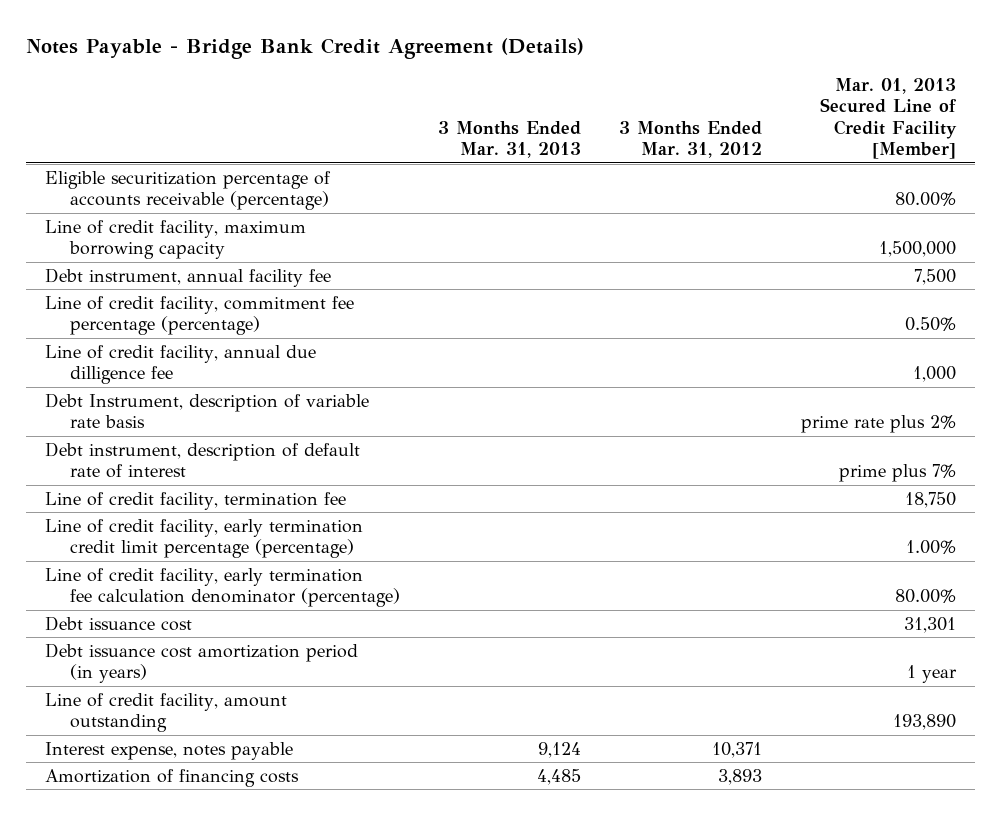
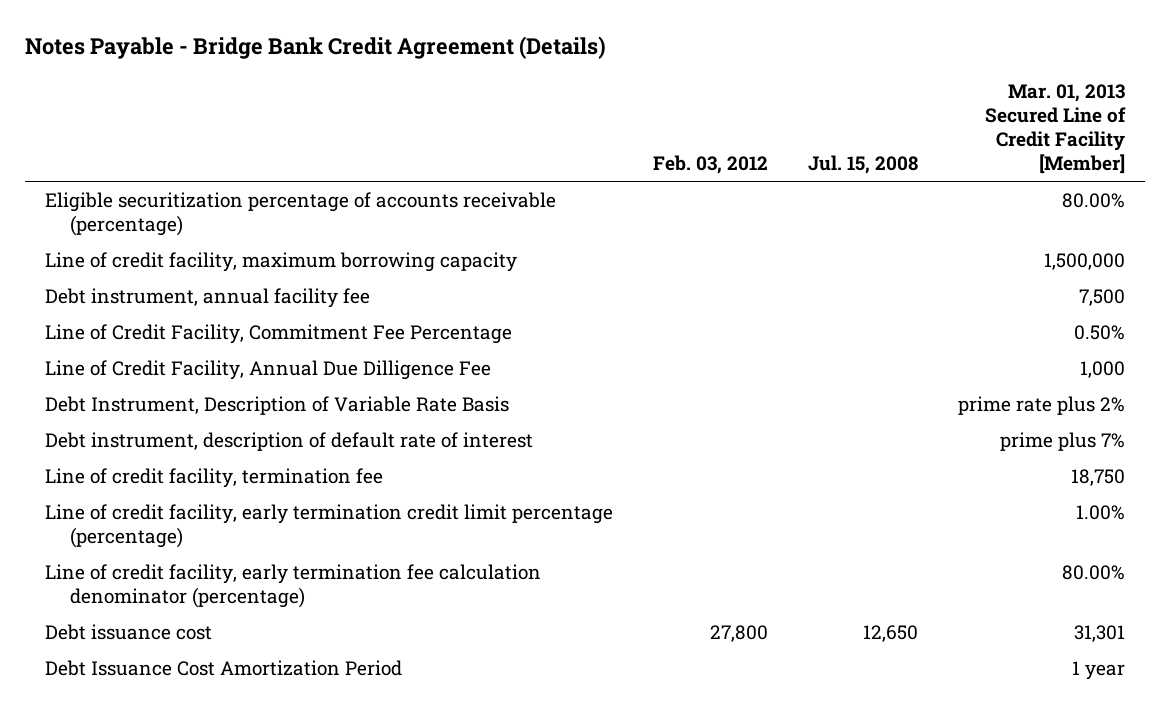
[437,120,581,159] 3 Months Ended Mar. 31, 2013 -> none
[619,120,763,159] 3 Months Ended Mar. 31, 2012 -> none
none -> [652,155,768,175] Feb. 03, 2012
none -> [807,155,918,175] Jul. 15, 2008
[44,295,354,336] Line of credit facility, commitment fee percentage (percentage) -> [44,323,512,344] Line of Credit Facility, Commitment Fee Percentage
[44,344,316,385] Line of credit facility, annual due dilligence fee -> [44,359,491,380] Line of Credit Facility, Annual Due Dilligence Fee
[44,392,369,429] Debt Instrument, description of variable rate basis -> [44,395,509,415] Debt Instrument, Description of Variable Rate Basis
[44,692,287,733] Line of credit facility, amount outstanding -> none
[44,741,293,760] Interest expense, notes payable -> none
[44,768,299,787] Amortization of financing costs -> none
[44,642,358,684] Debt issuance cost amortization period (in years) -> [44,659,402,676] Debt Issuance Cost Amortization Period

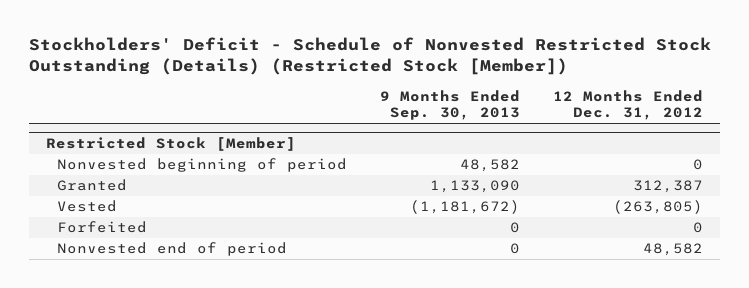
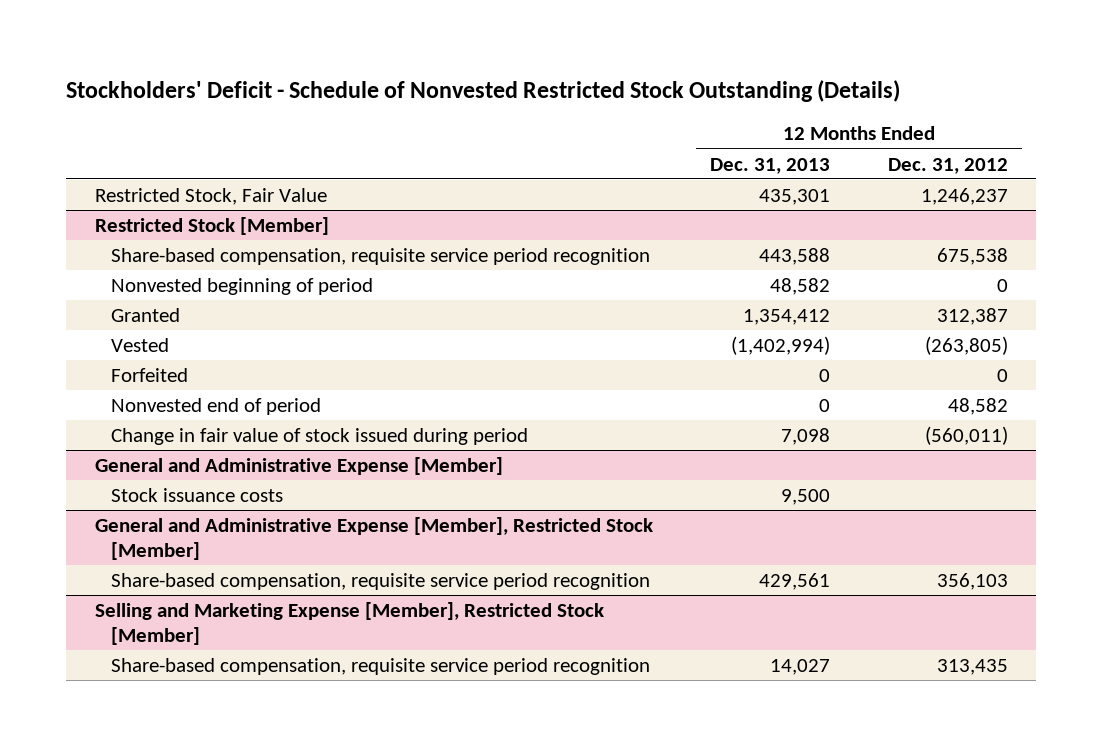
[29,37,712,76] Stockholders' Deficit - Schedule of Nonvested Restricted Stock Outstanding (Details) (Restricted Stock [Member]) -> [66,80,901,103] Stockholders' Deficit - Schedule of Nonvested Restricted Stock Outstanding (Details)
[380,89,521,121] 9 Months Ended Sep. 30, 2013 -> none
none -> [710,157,831,174] Dec. 31, 2013
none -> [95,187,328,205] Restricted Stock, Fair Value
none -> [110,247,650,265] Share-based compensation, requisite service period recognition
none -> [110,427,528,445] Change in fair value of stock issued during period
none -> [95,456,504,475] General and Administrative Expense [Member]
none -> [110,487,283,502] Stock issuance costs
none -> [95,516,654,560] General and Administrative Expense [Member], Restricted Stock [Member]
none -> [110,572,650,590] Share-based compensation, requisite service period recognition
none -> [95,601,605,645] Selling and Marketing Expense [Member], Restricted Stock [Member]
none -> [110,657,650,675] Share-based compensation, requisite service period recognition

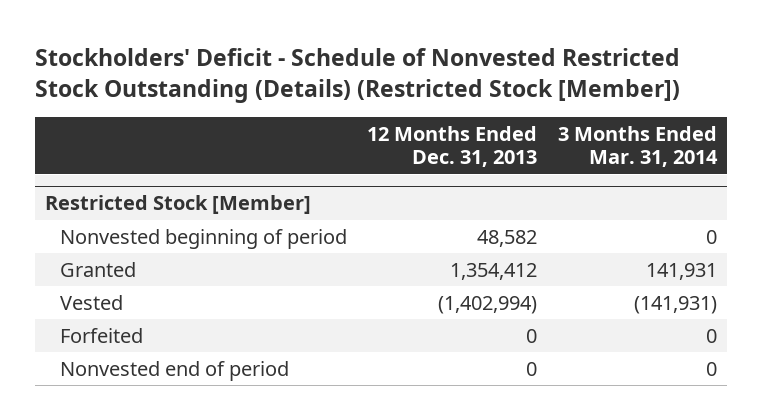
[66,80,901,103] Stockholders' Deficit - Schedule of Nonvested Restricted Stock Outstanding (Details) -> [34,48,680,104] Stockholders' Deficit - Schedule of Nonvested Restricted Stock Outstanding (Details) (Restricted Stock [Member])
[887,157,1008,174] Dec. 31, 2012 -> none
none -> [557,126,718,168] 3 Months Ended Mar. 31, 2014
[95,187,328,205] Restricted Stock, Fair Value -> none
[110,247,650,265] Share-based compensation, requisite service period recognition -> none
[110,427,528,445] Change in fair value of stock issued during period -> none
[95,456,504,475] General and Administrative Expense [Member] -> none
[110,487,283,502] Stock issuance costs -> none
[95,516,654,560] General and Administrative Expense [Member], Restricted Stock [Member] -> none
[110,572,650,590] Share-based compensation, requisite service period recognition -> none
[95,601,605,645] Selling and Marketing Expense [Member], Restricted Stock [Member] -> none
[110,657,650,675] Share-based compensation, requisite service period recognition -> none

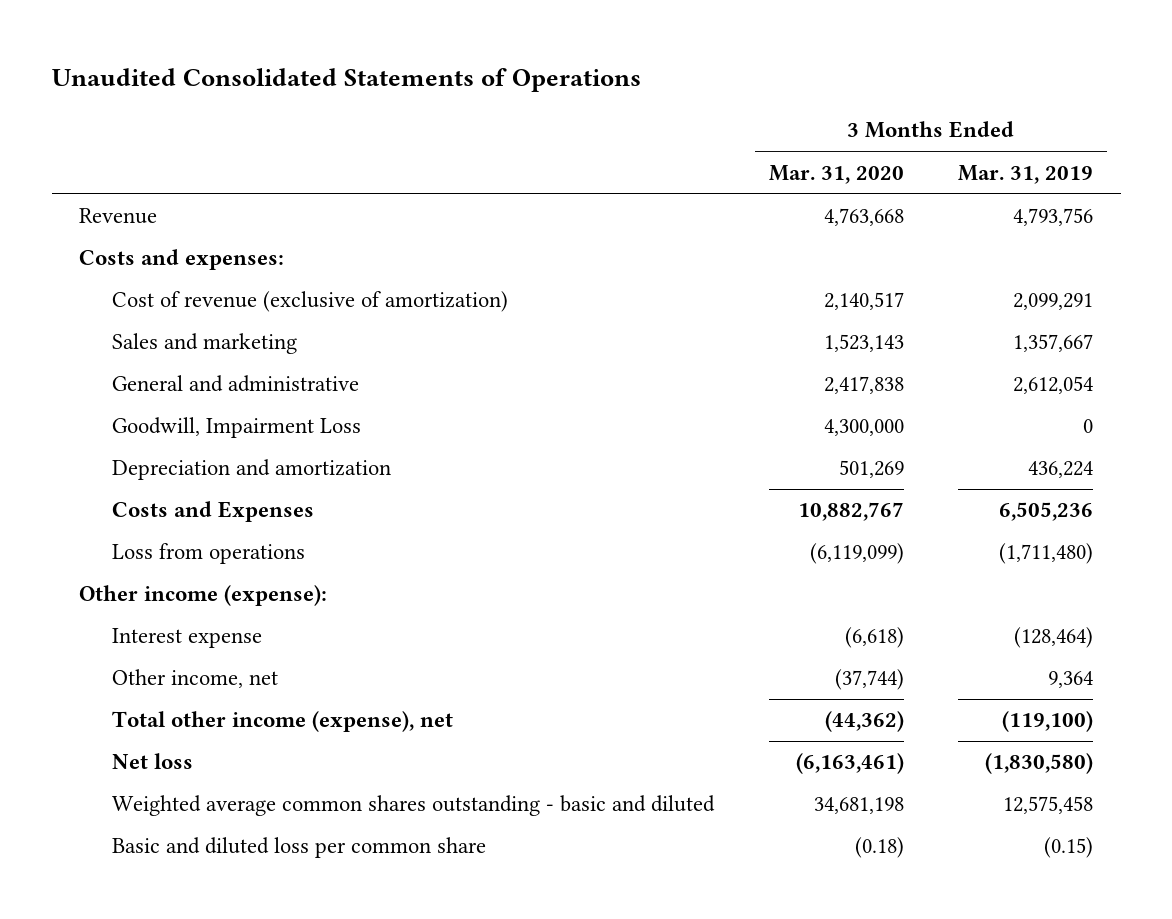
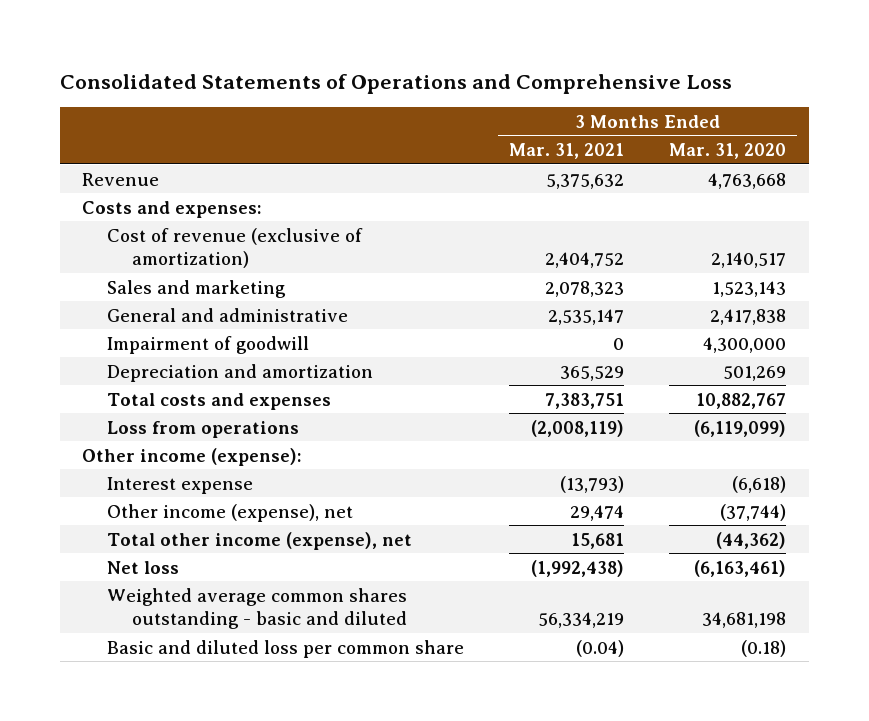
[51,68,641,93] Unaudited Consolidated Statements of Operations -> [59,73,732,94] Consolidated Statements of Operations and Comprehensive Loss
[958,164,1094,184] Mar. 31, 2019 -> none
none -> [509,143,625,160] Mar. 31, 2021
[112,417,362,439] Goodwill, Impairment Loss -> [107,335,310,354] Impairment of goodwill
[112,501,315,523] Costs and Expenses -> [107,392,332,410] Total costs and expenses
[112,669,279,689] Other income, net -> [107,503,354,522] Other income (expense), net

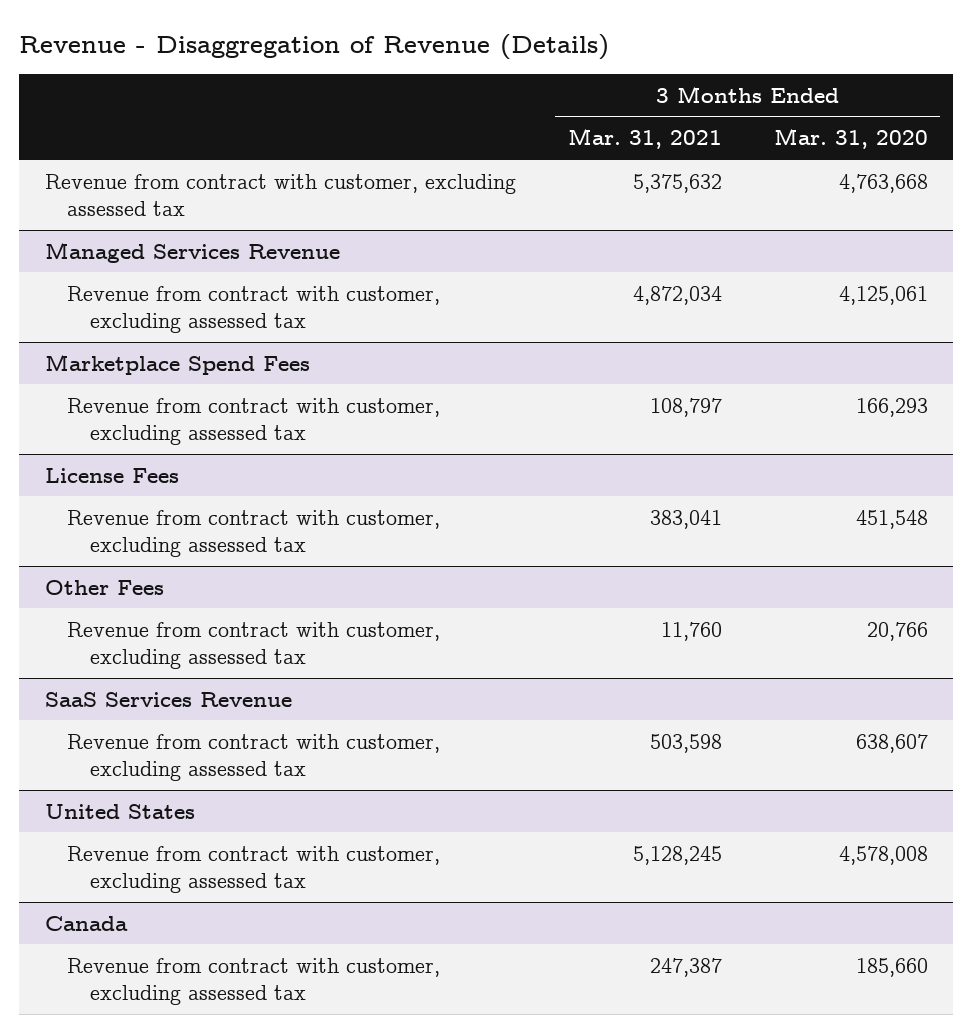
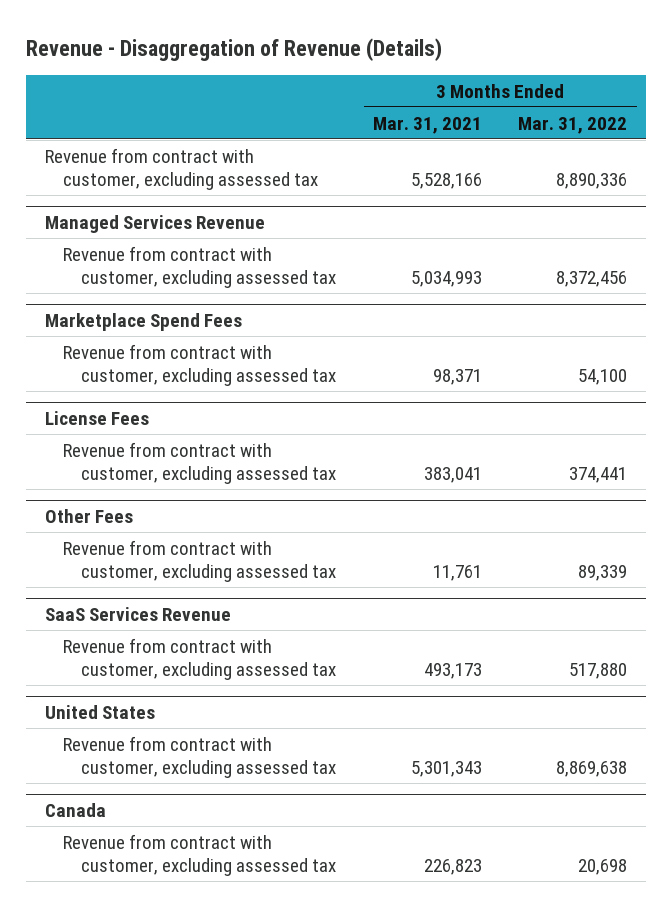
[773,128,928,150] Mar. 31, 2020 -> none
none -> [518,116,628,134] Mar. 31, 2022
[632,173,722,193] 5,375,632 -> [410,172,482,189] 5,528,166
[632,285,722,305] 4,872,034 -> [410,270,482,287] 5,034,993
[649,397,722,417] 108,797 -> [432,368,482,385] 98,371
[660,621,722,641] 11,760 -> [432,564,482,581] 11,761
[649,733,722,753] 503,598 -> [423,662,482,679] 493,173
[632,845,722,865] 5,128,245 -> [410,760,482,777] 5,301,343
[649,957,722,977] 247,387 -> [423,858,482,875] 226,823

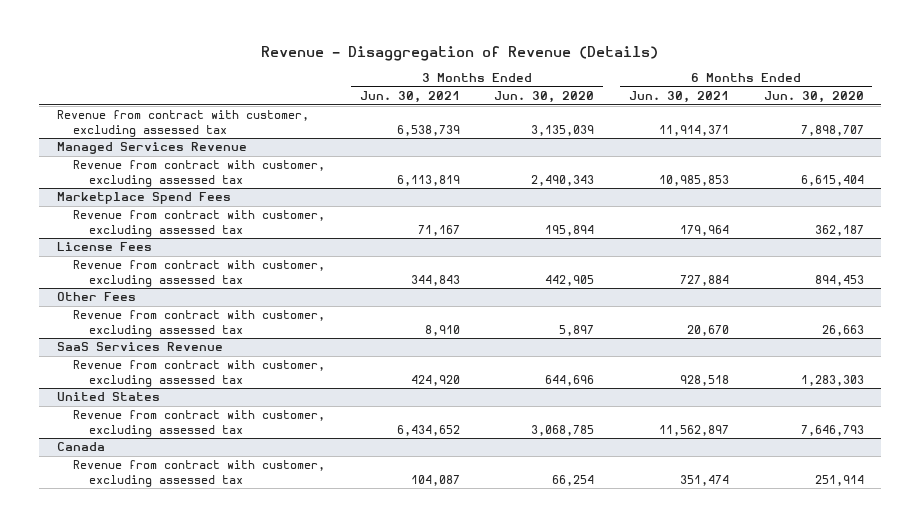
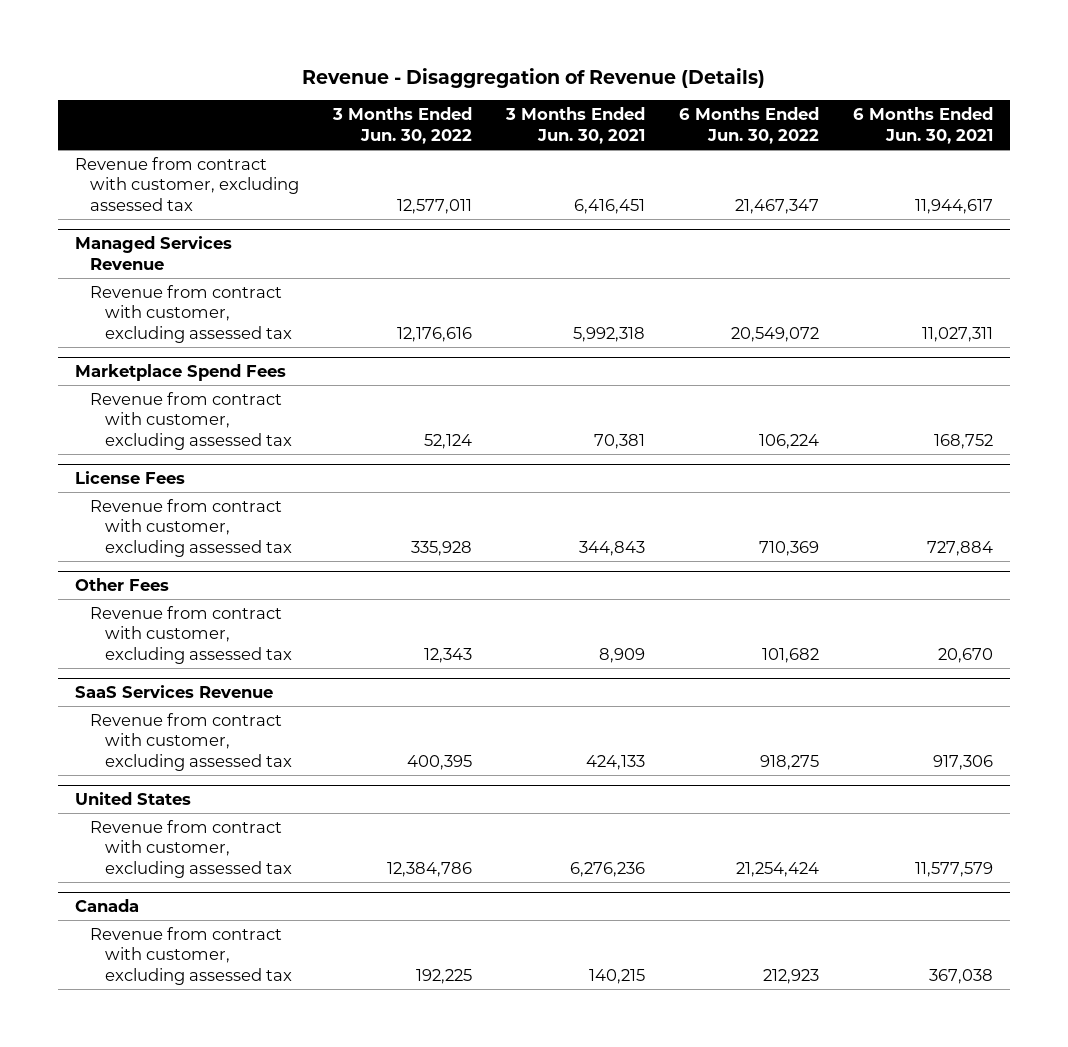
[494,91,595,104] Jun. 30, 2020 -> none
[763,91,864,104] Jun. 30, 2020 -> none
none -> [332,107,473,144] 3 Months Ended Jun. 30, 2022
none -> [678,107,819,144] 6 Months Ended Jun. 30, 2022
[396,124,460,136] 6,538,739 -> [573,199,645,215] 6,416,451
[659,124,730,136] 11,914,371 -> [914,199,993,215] 11,944,617
[396,174,460,186] 6,113,819 -> [572,327,645,343] 5,992,318
[659,174,730,186] 10,985,853 -> [921,327,993,343] 11,027,311
[417,224,460,236] 71,167 -> [593,434,645,450] 70,381
[680,224,730,236] 179,964 -> [933,434,993,450] 168,752
[424,324,460,336] 8,910 -> [598,648,645,664] 8,909
[410,374,460,386] 424,920 -> [585,755,645,771] 424,133
[680,374,730,386] 928,518 -> [932,755,993,771] 917,306
[396,424,460,436] 6,434,652 -> [569,862,645,878] 6,276,236
[659,424,730,436] 11,562,897 -> [914,862,993,878] 11,577,579
[410,474,460,486] 104,087 -> [588,969,645,985] 140,215
[680,474,730,486] 351,474 -> [928,969,993,985] 367,038

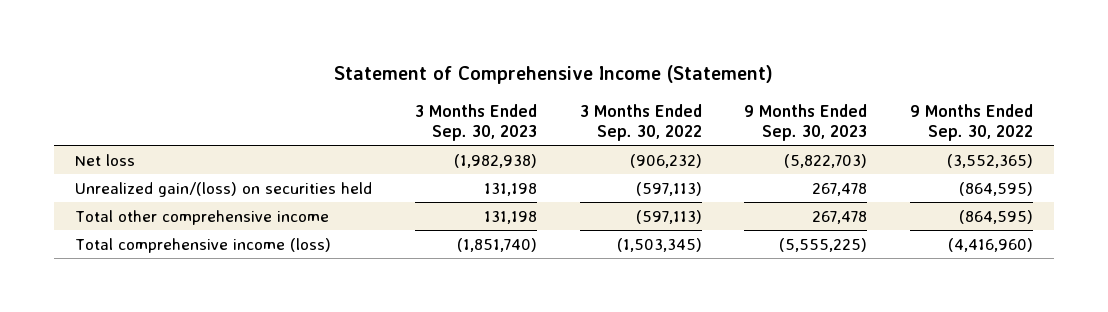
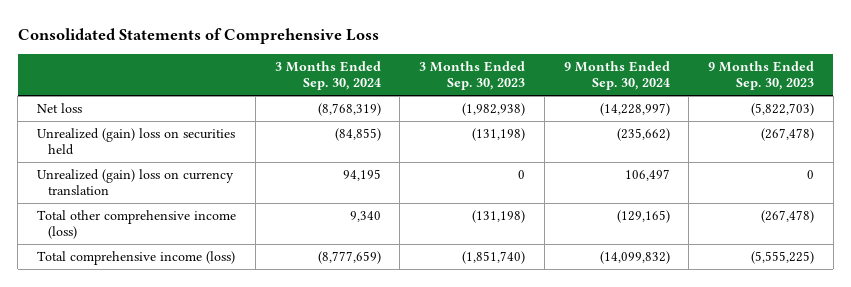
[334,65,774,85] Statement of Comprehensive Income (Statement) -> [17,27,379,44] Consolidated Statements of Comprehensive Loss
[579,103,702,141] 3 Months Ended Sep. 30, 2022 -> none
[909,103,1033,141] 9 Months Ended Sep. 30, 2022 -> none
none -> [274,60,381,91] 3 Months Ended Sep. 30, 2024
none -> [563,60,670,91] 9 Months Ended Sep. 30, 2024
[75,181,373,197] Unrealized gain/(loss) on securities held -> [37,127,236,156] Unrealized (gain) loss on securities held
[483,182,537,196] 131,198 -> [472,127,526,141] (131,198)
[812,182,868,196] 267,478 -> [761,127,815,141] (267,478)
none -> [37,168,235,196] Unrealized (gain) loss on currency translation
[75,209,330,225] Total other comprehensive income -> [37,209,237,240] Total other comprehensive income (loss)
[483,210,537,224] 131,198 -> [472,209,526,223] (131,198)
[812,210,868,224] 267,478 -> [761,209,815,223] (267,478)

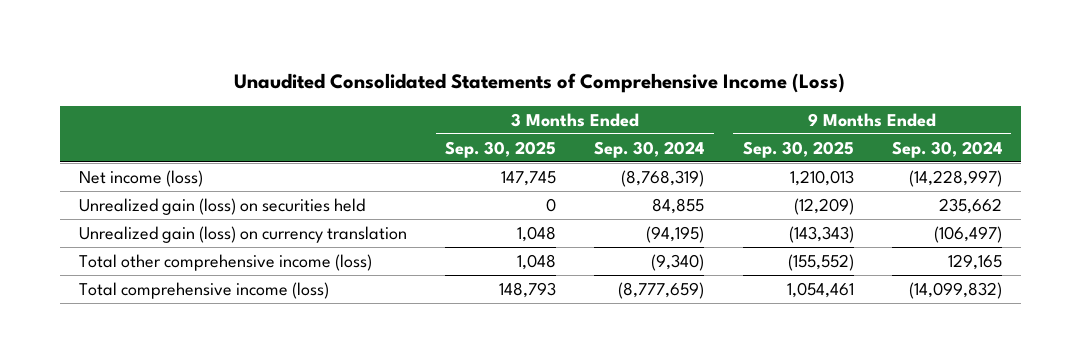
[17,27,379,44] Consolidated Statements of Comprehensive Loss -> [234,72,846,93] Unaudited Consolidated Statements of Comprehensive Income (Loss)
[419,60,526,91] 3 Months Ended Sep. 30, 2023 -> none
[708,60,815,91] 9 Months Ended Sep. 30, 2023 -> none
none -> [445,140,557,158] Sep. 30, 2025
none -> [742,140,854,158] Sep. 30, 2025
[37,102,83,113] Net loss -> [78,169,203,187] Net income (loss)
[37,127,236,156] Unrealized (gain) loss on securities held -> [78,197,365,215] Unrealized gain (loss) on securities held
[334,127,381,141] (84,855) -> [652,197,705,214] 84,855
[616,127,670,141] (235,662) -> [938,197,1002,214] 235,662
[37,168,235,196] Unrealized (gain) loss on currency translation -> [78,225,407,243] Unrealized gain (loss) on currency translation
[342,168,381,181] 94,195 -> [646,225,705,243] (94,195)
[624,168,670,181] 106,497 -> [933,225,1002,243] (106,497)
[349,210,381,222] 9,340 -> [651,253,705,271] (9,340)
[616,209,670,223] (129,165) -> [947,253,1002,270] 129,165

